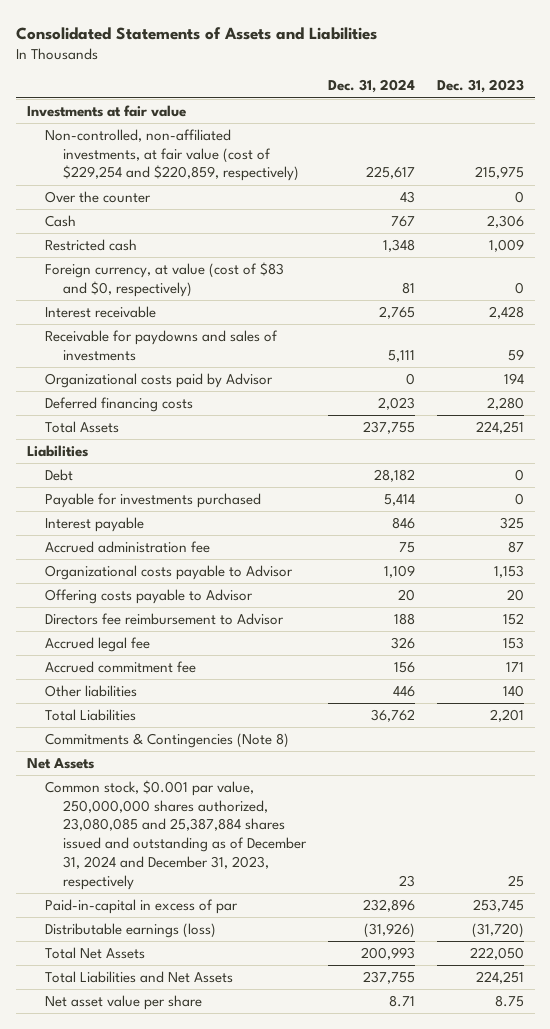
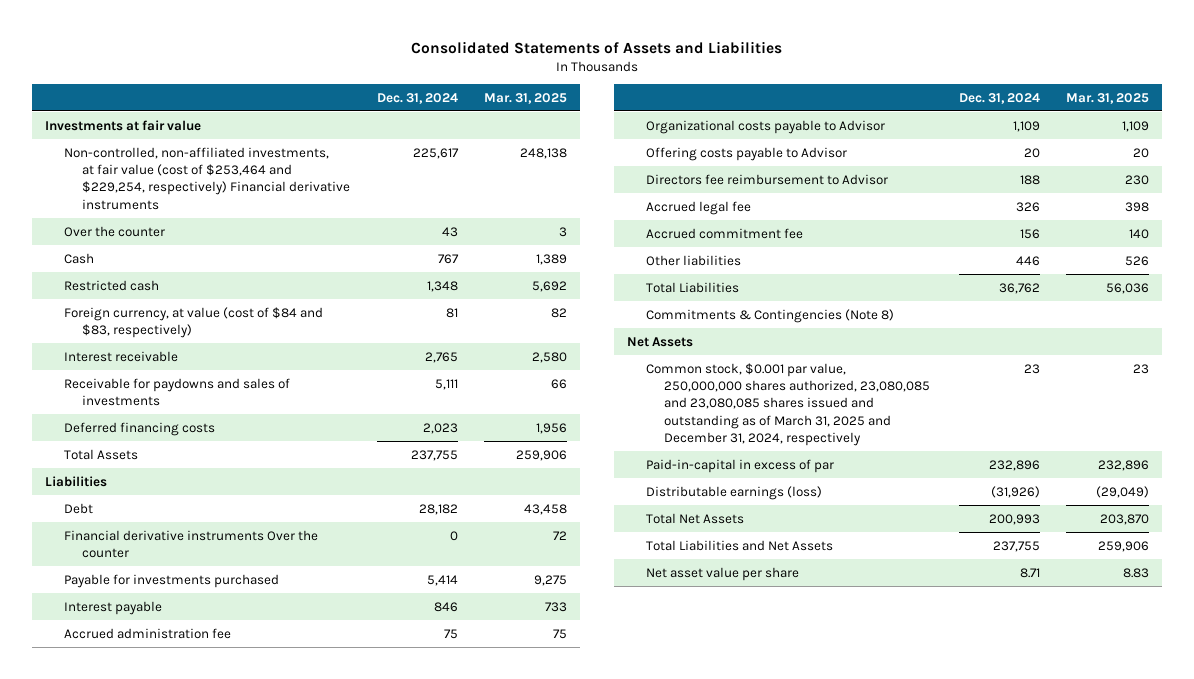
[436,79,524,94] Dec. 31, 2023 -> none
none -> [483,92,567,104] Mar. 31, 2025
[44,129,299,182] Non-controlled, non-affiliated investments, at fair value (cost of $229,254 and $220,859, respectively) -> [63,146,351,210] Non-controlled, non-affiliated investments, at fair value (cost of $253,464 and $229,254, respectively) Financial derivative instruments
[44,262,284,297] Foreign currency, at value (cost of $83 and $0, respectively) -> [63,306,323,338] Foreign currency, at value (cost of $84 and $83, respectively)
[44,373,273,389] Organizational costs paid by Advisor -> none
none -> [63,529,318,558] Financial derivative instruments Over the counter
[44,780,307,890] Common stock, $0.001 par value, 250,000,000 shares authorized, 23,080,085 and 25,387,884 shares issued and outstanding as of December 31, 2024 and December 31, 2023, respectively -> [645,362,931,447] Common stock, $0.001 par value, 250,000,000 shares authorized, 23,080,085 and 23,080,085 shares issued and outstanding as of March 31, 2025 and December 31, 2024, respectively

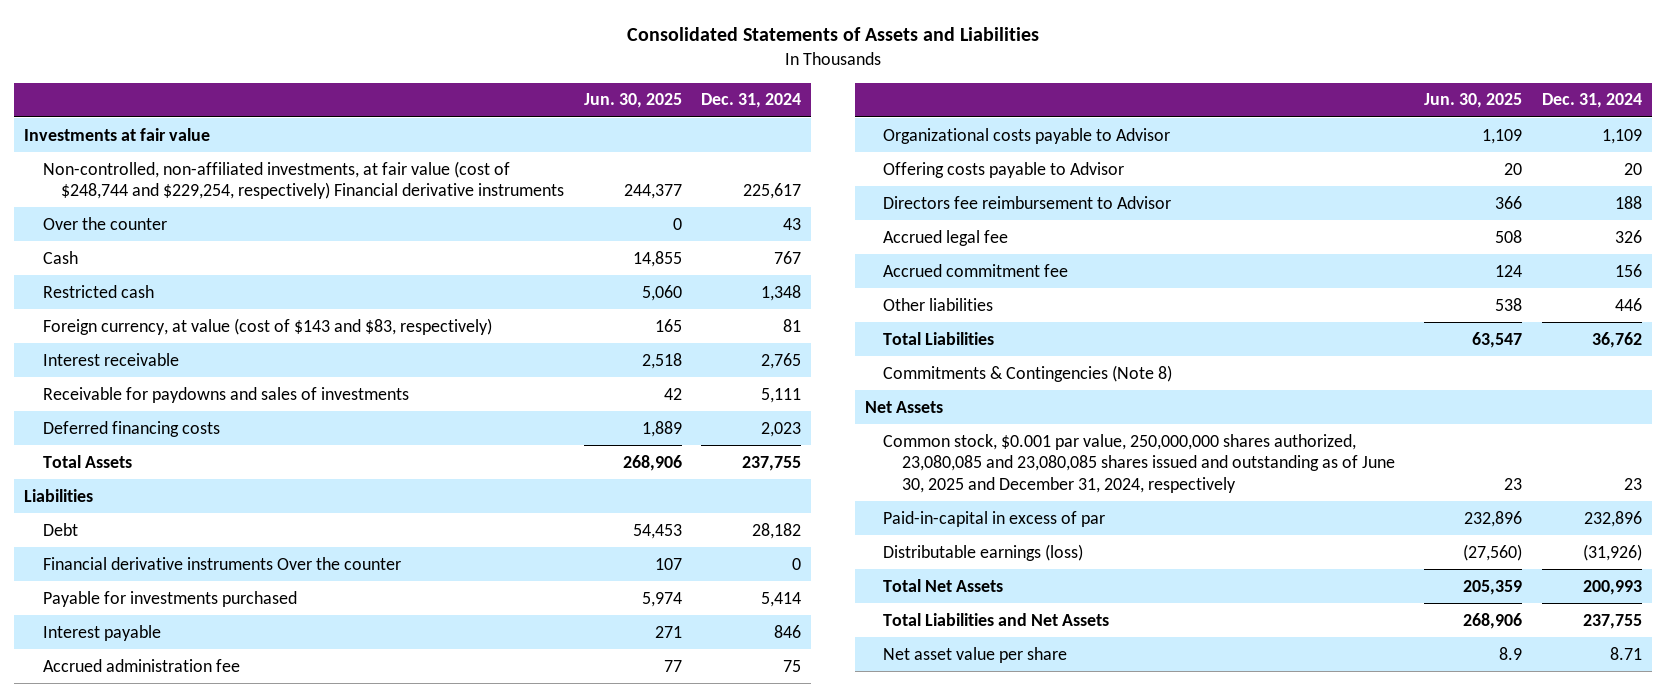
[483,92,567,104] Mar. 31, 2025 -> none
none -> [583,93,682,109] Jun. 30, 2025
[63,146,351,210] Non-controlled, non-affiliated investments, at fair value (cost of $253,464 and $229,254, respectively) Financial derivative instruments -> [42,160,565,200] Non-controlled, non-affiliated investments, at fair value (cost of $248,744 and $229,254, respectively) Financial derivative instruments
[63,306,323,338] Foreign currency, at value (cost of $84 and $83, respectively) -> [42,317,492,335] Foreign currency, at value (cost of $143 and $83, respectively)
[645,362,931,447] Common stock, $0.001 par value, 250,000,000 shares authorized, 23,080,085 and 23,080,085 shares issued and outstanding as of March 31, 2025 and December 31, 2024, respectively -> [883,433,1395,493] Common stock, $0.001 par value, 250,000,000 shares authorized, 23,080,085 and 23,080,085 shares issued and outstanding as of June 30, 2025 and December 31, 2024, respectively

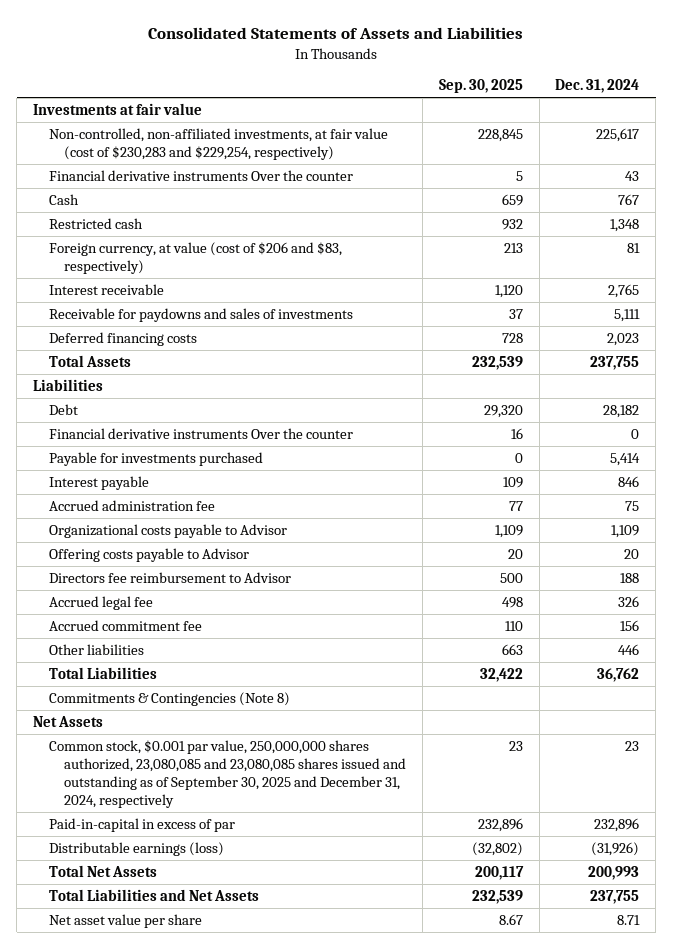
[583,93,682,109] Jun. 30, 2025 -> none
none -> [438,78,523,93] Sep. 30, 2025
[42,160,565,200] Non-controlled, non-affiliated investments, at fair value (cost of $248,744 and $229,254, respectively) Financial derivative instruments -> [48,127,388,161] Non-controlled, non-affiliated investments, at fair value (cost of $230,283 and $229,254, respectively)
[42,216,167,230] Over the counter -> [48,169,353,181] Financial derivative instruments Over the counter
[42,317,492,335] Foreign currency, at value (cost of $143 and $83, respectively) -> [48,241,342,275] Foreign currency, at value (cost of $206 and $83, respectively)
[883,433,1395,493] Common stock, $0.001 par value, 250,000,000 shares authorized, 23,080,085 and 23,080,085 shares issued and outstanding as of June 30, 2025 and December 31, 2024, respectively -> [48,739,406,809] Common stock, $0.001 par value, 250,000,000 shares authorized, 23,080,085 and 23,080,085 shares issued and outstanding as of September 30, 2025 and December 31, 2024, respectively

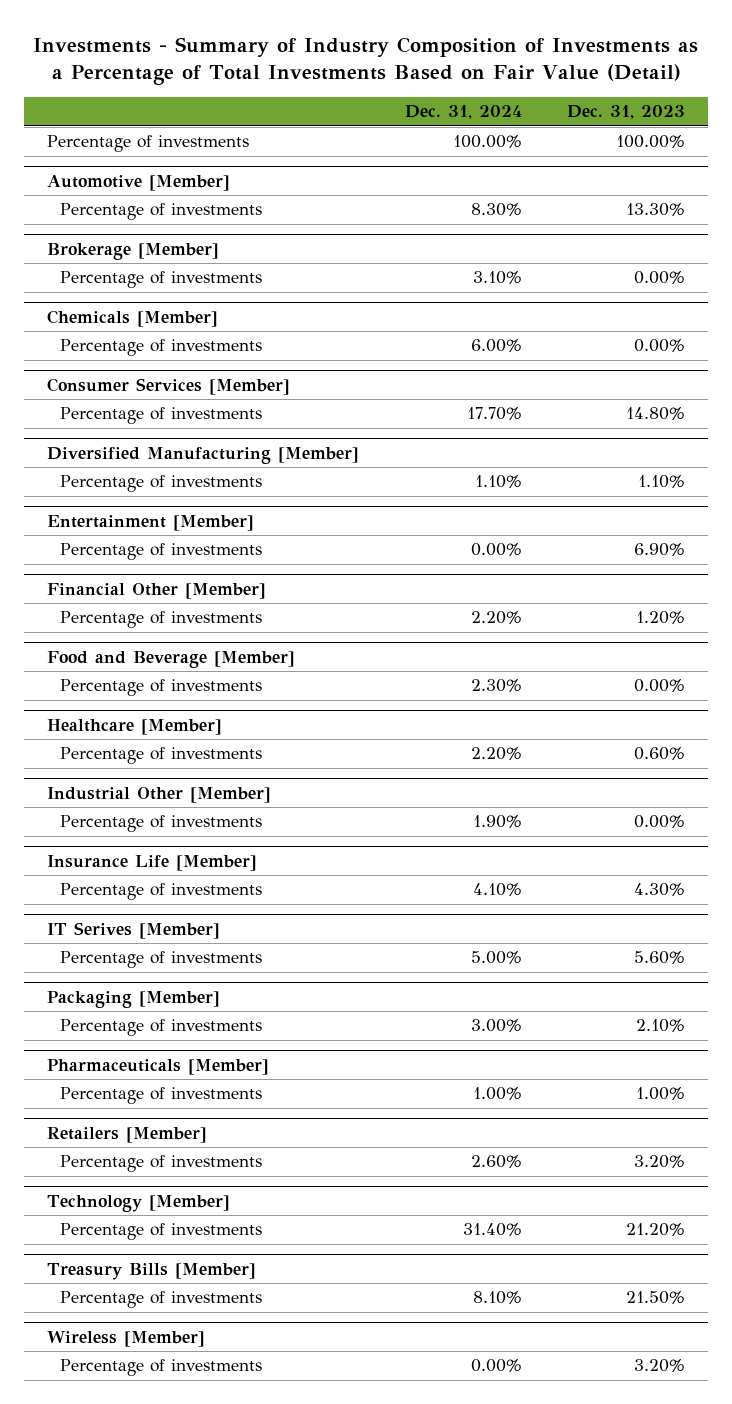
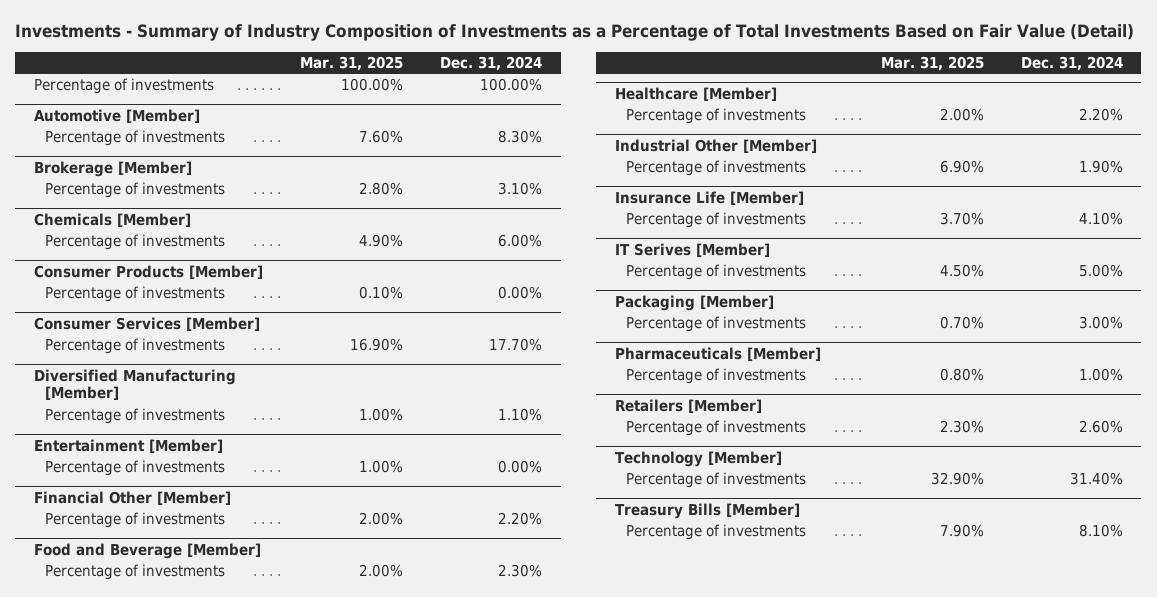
[567,105,686,120] Dec. 31, 2023 -> none
none -> [299,55,403,71] Mar. 31, 2025
none -> [33,264,263,279] Consumer Products [Member]
none -> [45,285,226,302] Percentage of investments
[46,1330,205,1347] Wireless [Member] -> none
[59,1359,262,1377] Percentage of investments -> none

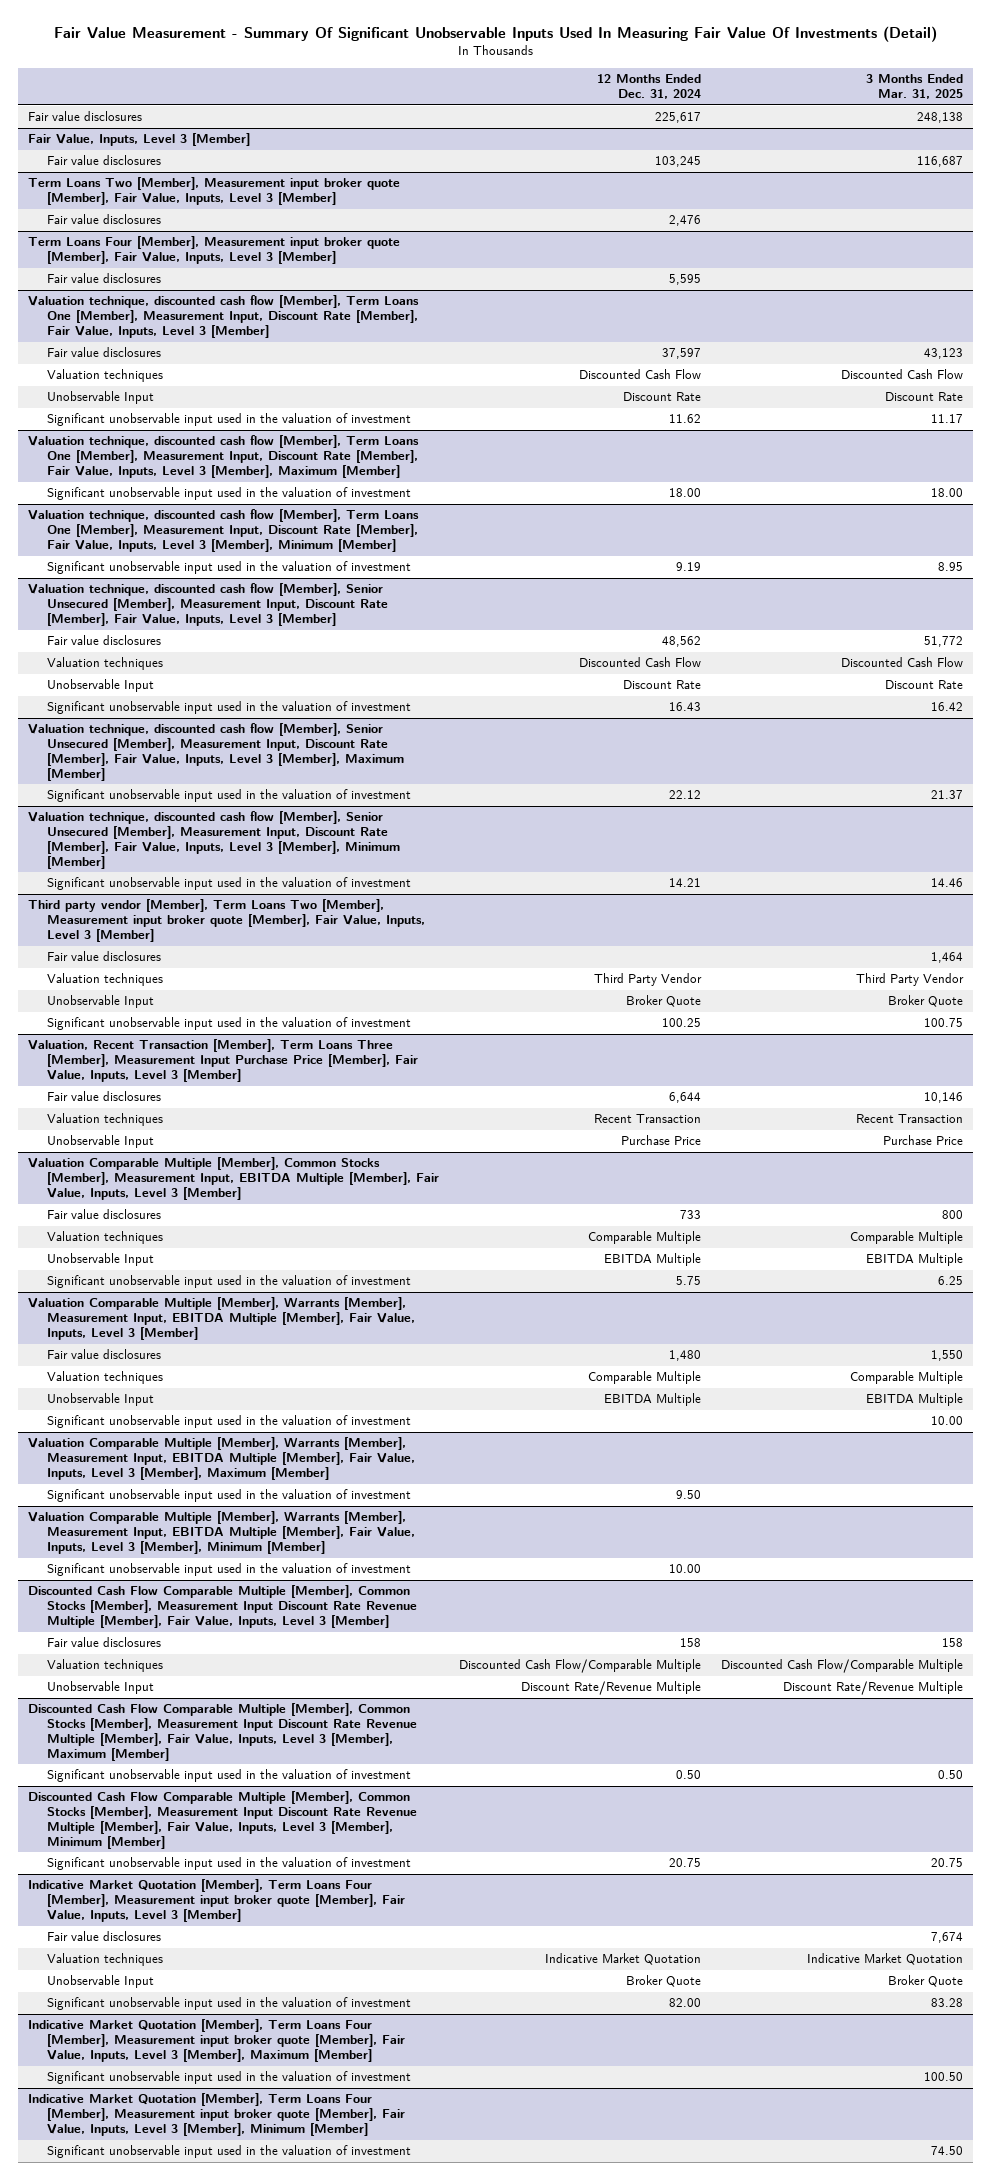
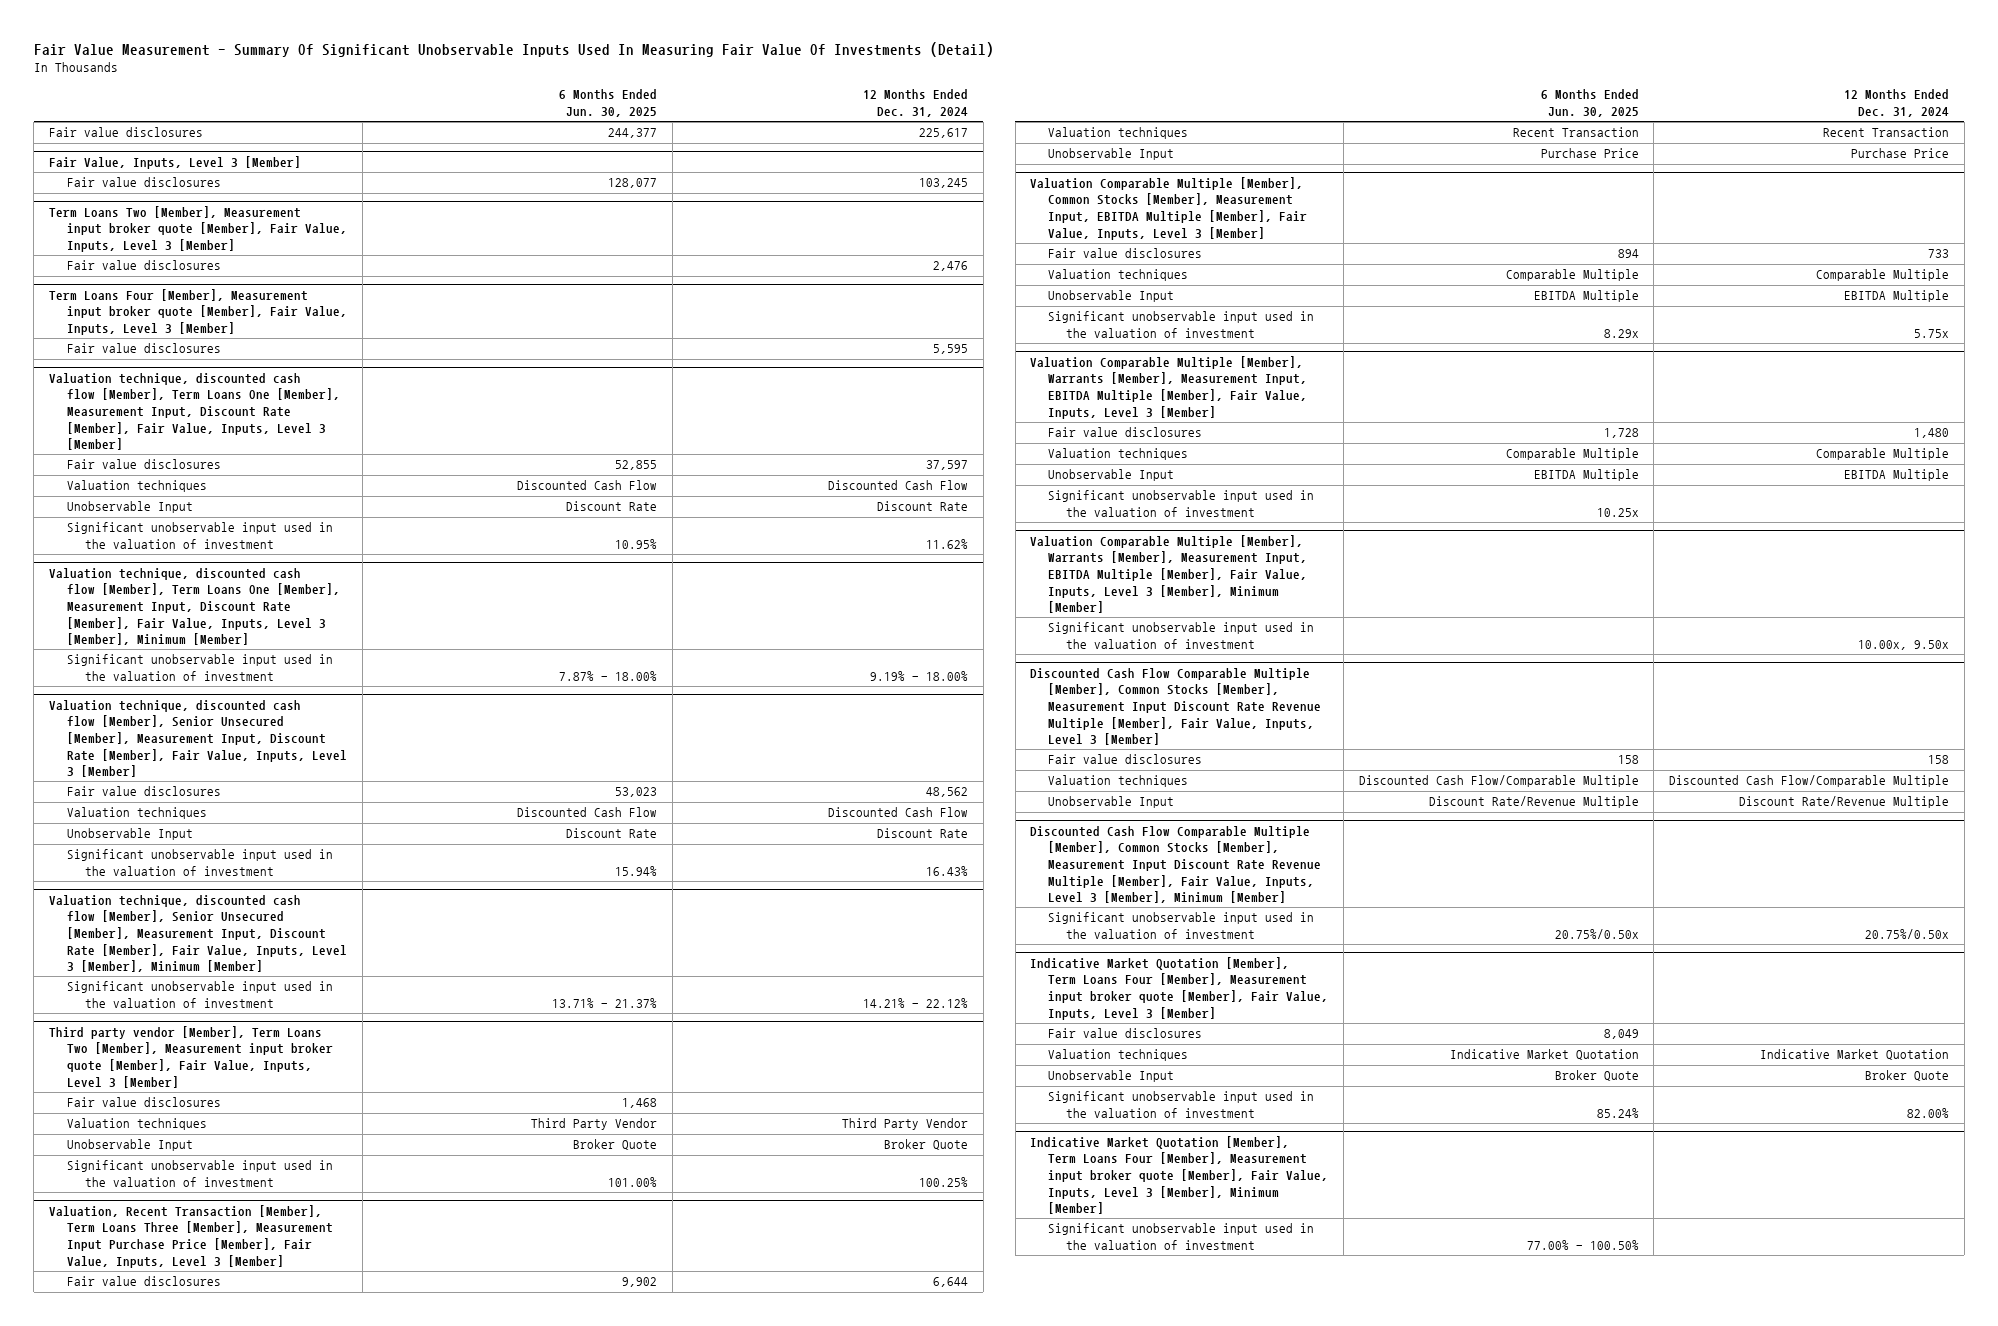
[866,74,964,100] 3 Months Ended Mar. 31, 2025 -> none
none -> [559,89,658,117] 6 Months Ended Jun. 30, 2025
[28,435,420,479] Valuation technique, discounted cash flow [Member], Term Loans One [Member], Measurement Input, Discount Rate [Member], Fair Value, Inputs, Level 3 [Member], Maximum [Member] -> none
[47,487,412,501] Significant unobservable input used in the valuation of investment -> none
[669,414,702,424] 11.62 -> [925,538,968,549] 11.62%
[676,562,702,572] 9.19 -> [869,670,968,681] 9.19% - 18.00%
[28,723,405,781] Valuation technique, discounted cash flow [Member], Senior Unsecured [Member], Measurement Input, Discount Rate [Member], Fair Value, Inputs, Level 3 [Member], Maximum [Member] -> none
[47,789,412,803] Significant unobservable input used in the valuation of investment -> none
[669,702,702,712] 16.43 -> [925,865,968,876] 16.43%
[669,878,702,888] 14.21 -> [862,997,968,1008] 14.21% - 22.12%
[662,1018,702,1028] 100.25 -> [918,1176,968,1187] 100.25%
[676,1276,702,1286] 5.75 -> [1914,328,1950,338] 5.75x
[28,1437,416,1481] Valuation Comparable Multiple [Member], Warrants [Member], Measurement Input, EBITDA Multiple [Member], Fair Value, Inputs, Level 3 [Member], Maximum [Member] -> none
[47,1489,412,1503] Significant unobservable input used in the valuation of investment -> none
[669,1564,702,1574] 10.00 -> [1858,639,1950,650] 10.00x, 9.50x
[28,1703,418,1761] Discounted Cash Flow Comparable Multiple [Member], Common Stocks [Member], Measurement Input Discount Rate Revenue Multiple [Member], Fair Value, Inputs, Level 3 [Member], Maximum [Member] -> none
[47,1769,412,1783] Significant unobservable input used in the valuation of investment -> none
[669,1858,702,1868] 20.75 -> [1865,928,1950,939] 20.75%/0.50x
[28,2019,406,2063] Indicative Market Quotation [Member], Term Loans Four [Member], Measurement input broker quote [Member], Fair Value, Inputs, Level 3 [Member], Maximum [Member] -> none
[47,2071,412,2085] Significant unobservable input used in the valuation of investment -> none
[669,1998,702,2008] 82.00 -> [1907,1107,1950,1118] 82.00%

